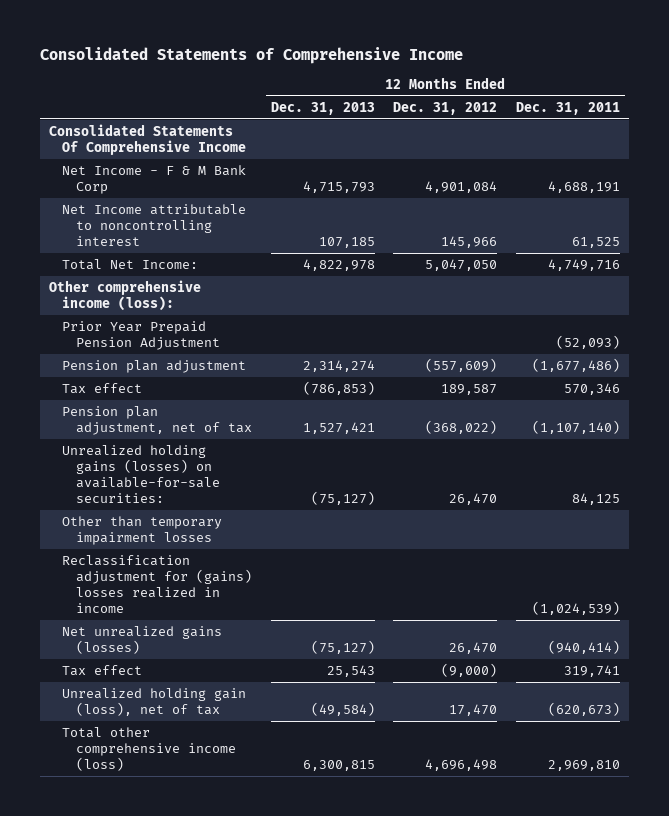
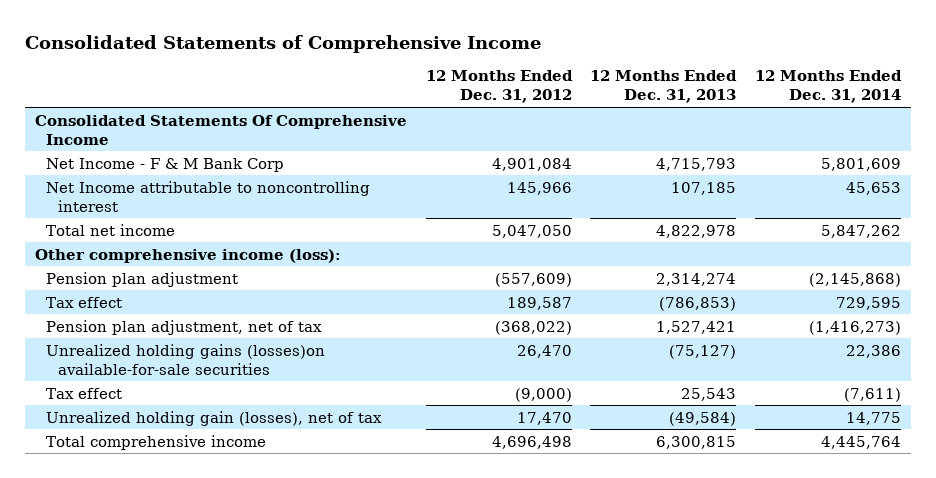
[515,101,620,115] Dec. 31, 2011 -> none
none -> [755,70,903,104] 12 Months Ended Dec. 31, 2014
[62,259,199,271] Total Net Income: -> [46,223,176,236] Total net income
[62,321,220,351] Prior Year Prepaid Pension Adjustment -> none
[62,516,223,546] Other than temporary impairment losses -> none
[62,555,252,614] Reclassification adjustment for (gains) losses realized in income -> none
[62,626,223,655] Net unrealized gains (losses) -> none
[62,445,220,504] Unrealized holding gains (losses) on available-for-sale securities: -> [46,343,326,375] Unrealized holding gains (losses)on available-for-sale securities
[62,688,247,717] Unrealized holding gain (loss), net of tax -> [46,410,383,426] Unrealized holding gain (losses), net of tax
[62,727,236,772] Total other comprehensive income (loss) -> [46,434,267,450] Total comprehensive income

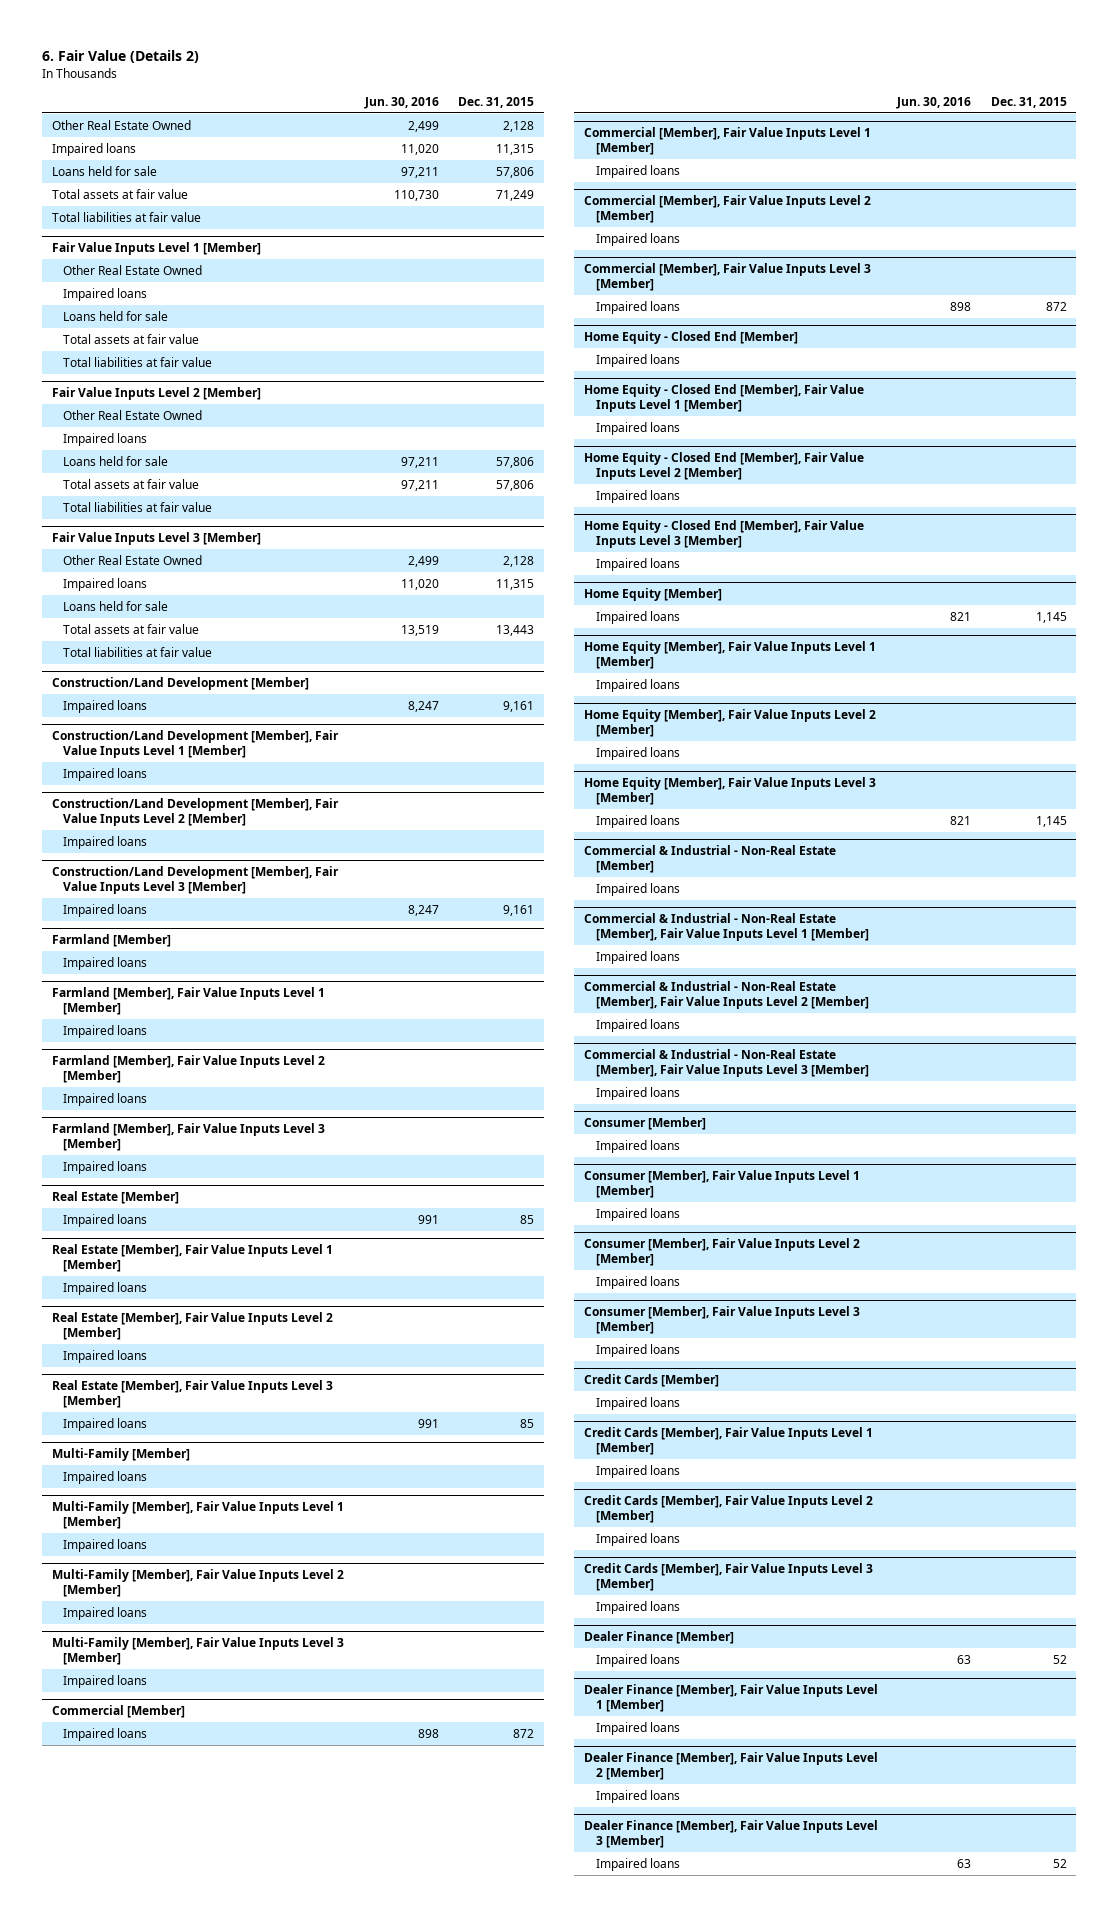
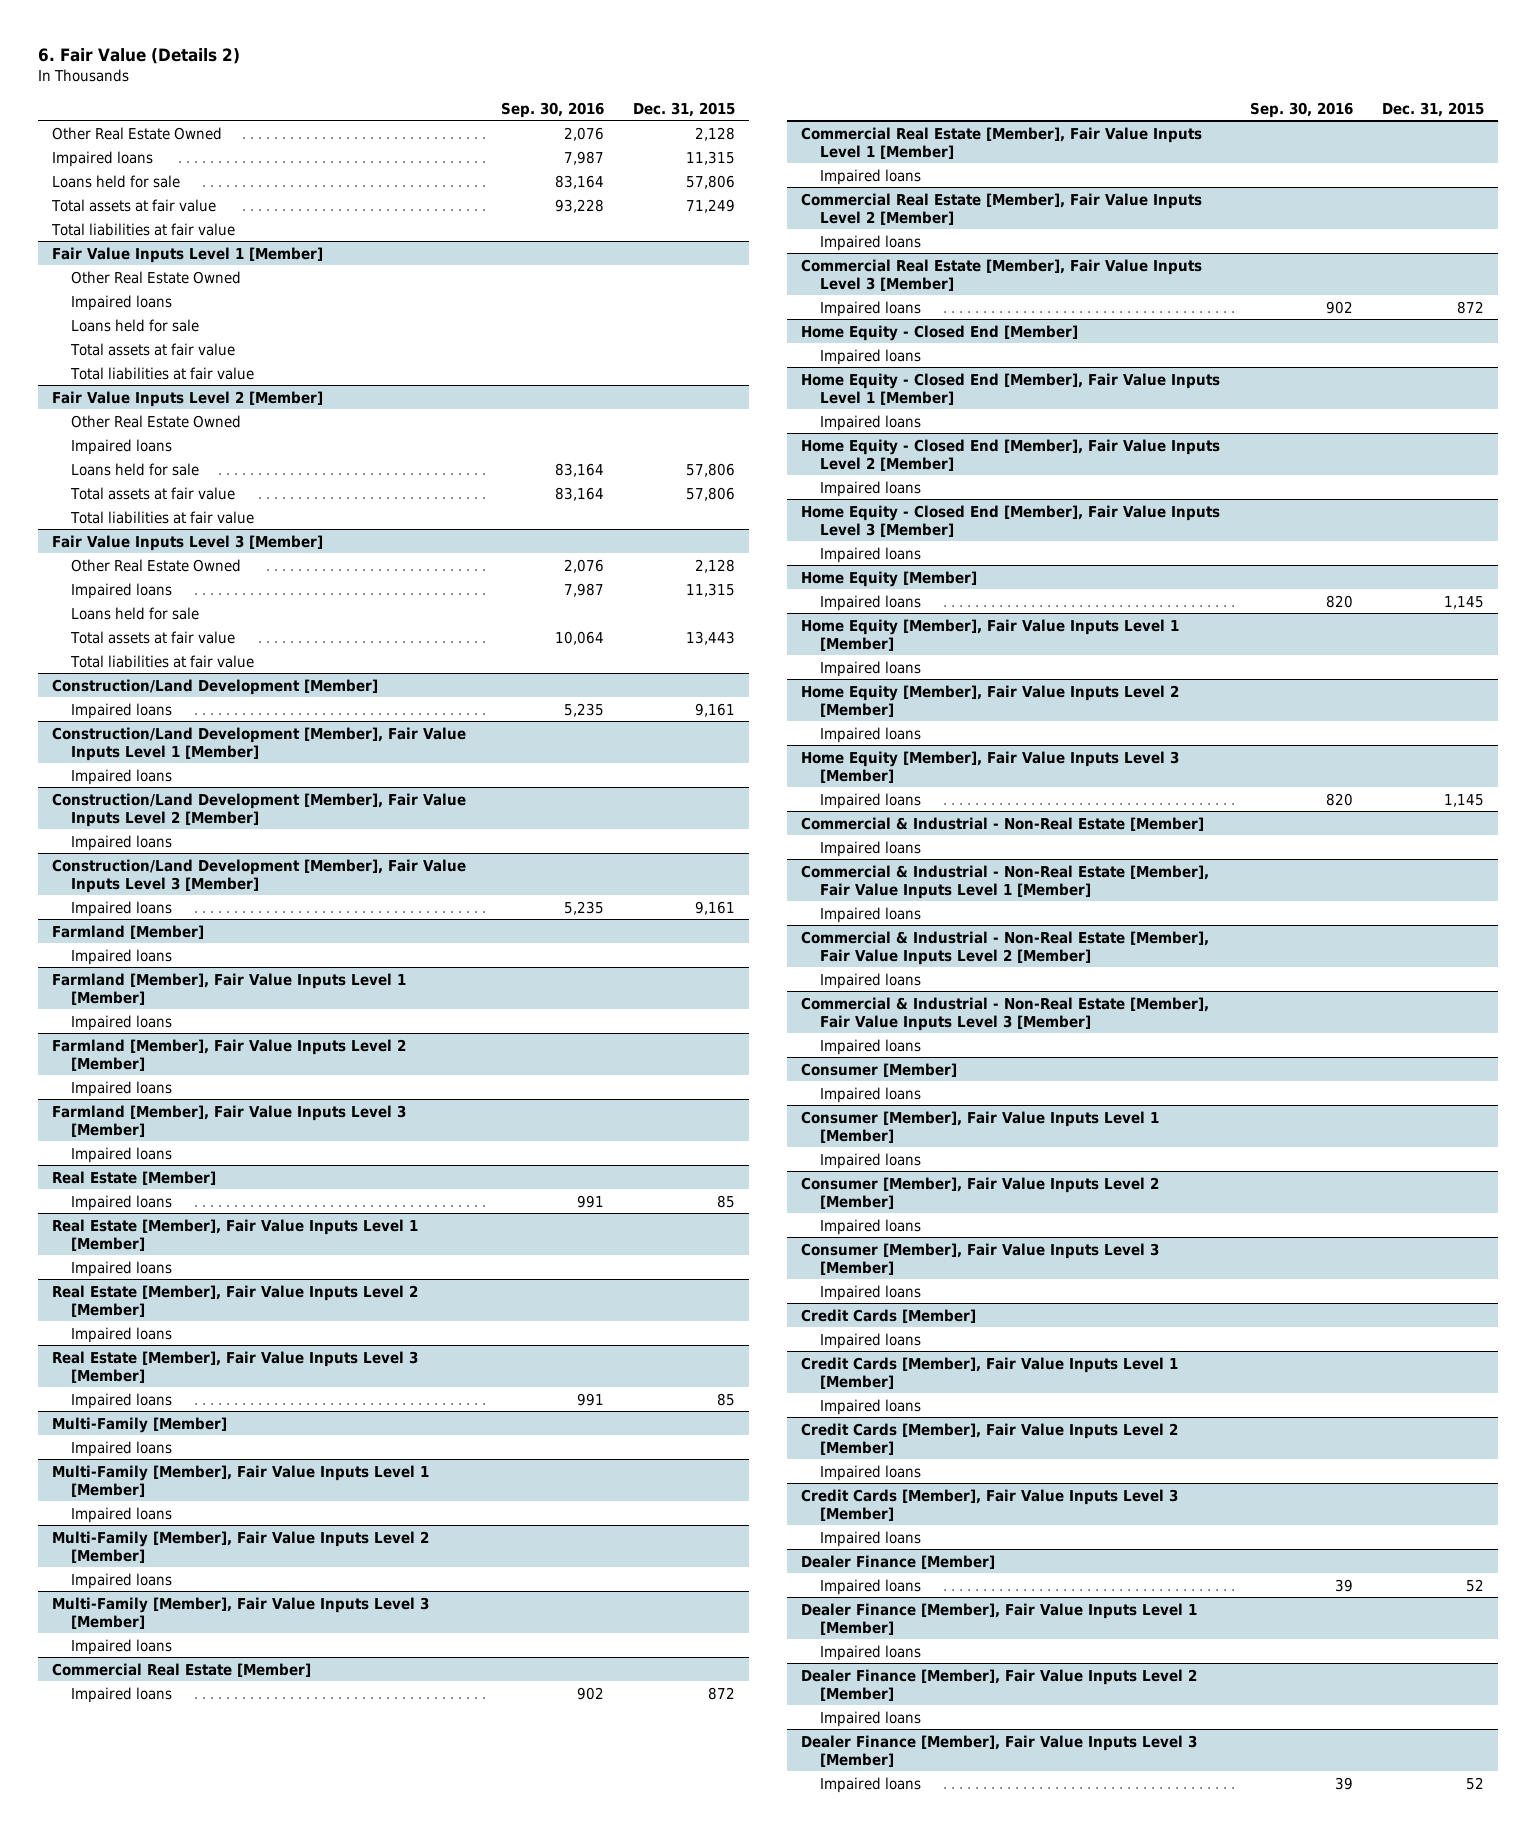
[363,96,439,109] Jun. 30, 2016 -> none
none -> [500,101,604,118] Sep. 30, 2016
[51,1705,185,1719] Commercial [Member] -> [52,1662,312,1677] Commercial Real Estate [Member]
[584,127,872,155] Commercial [Member], Fair Value Inputs Level 1 [Member] -> [801,126,1203,159] Commercial Real Estate [Member], Fair Value Inputs Level 1 [Member]
[584,195,872,223] Commercial [Member], Fair Value Inputs Level 2 [Member] -> [801,192,1203,225] Commercial Real Estate [Member], Fair Value Inputs Level 2 [Member]
[584,263,872,291] Commercial [Member], Fair Value Inputs Level 3 [Member] -> [801,258,1203,291] Commercial Real Estate [Member], Fair Value Inputs Level 3 [Member]

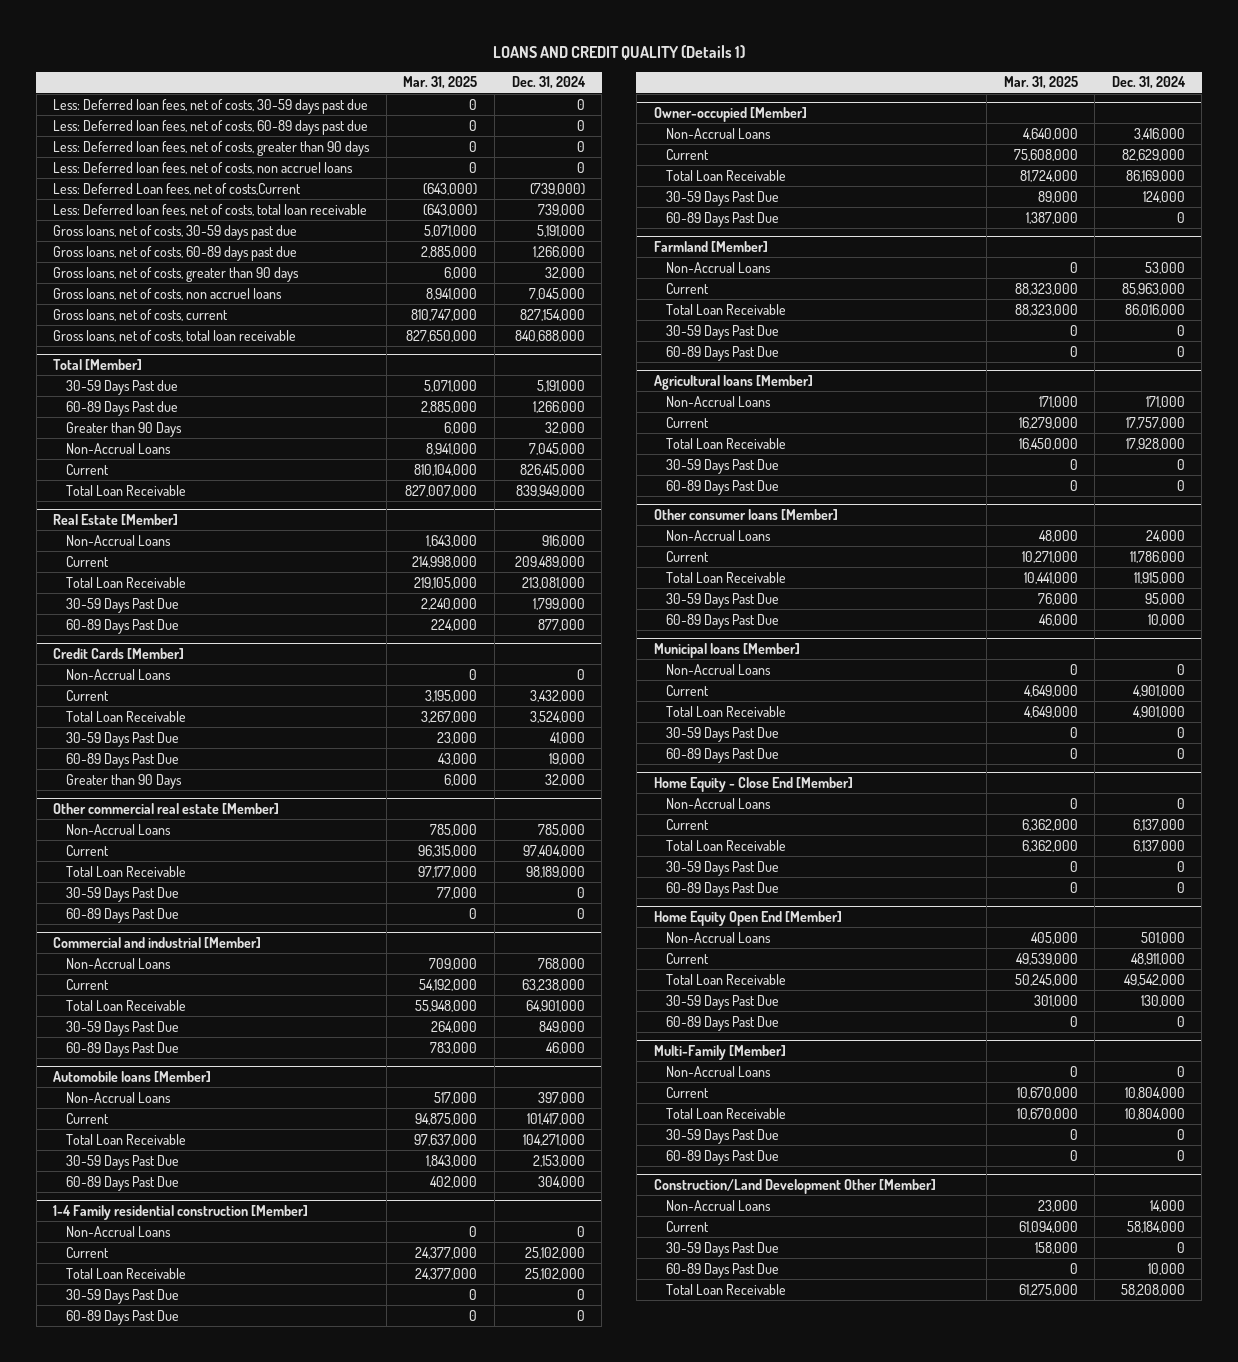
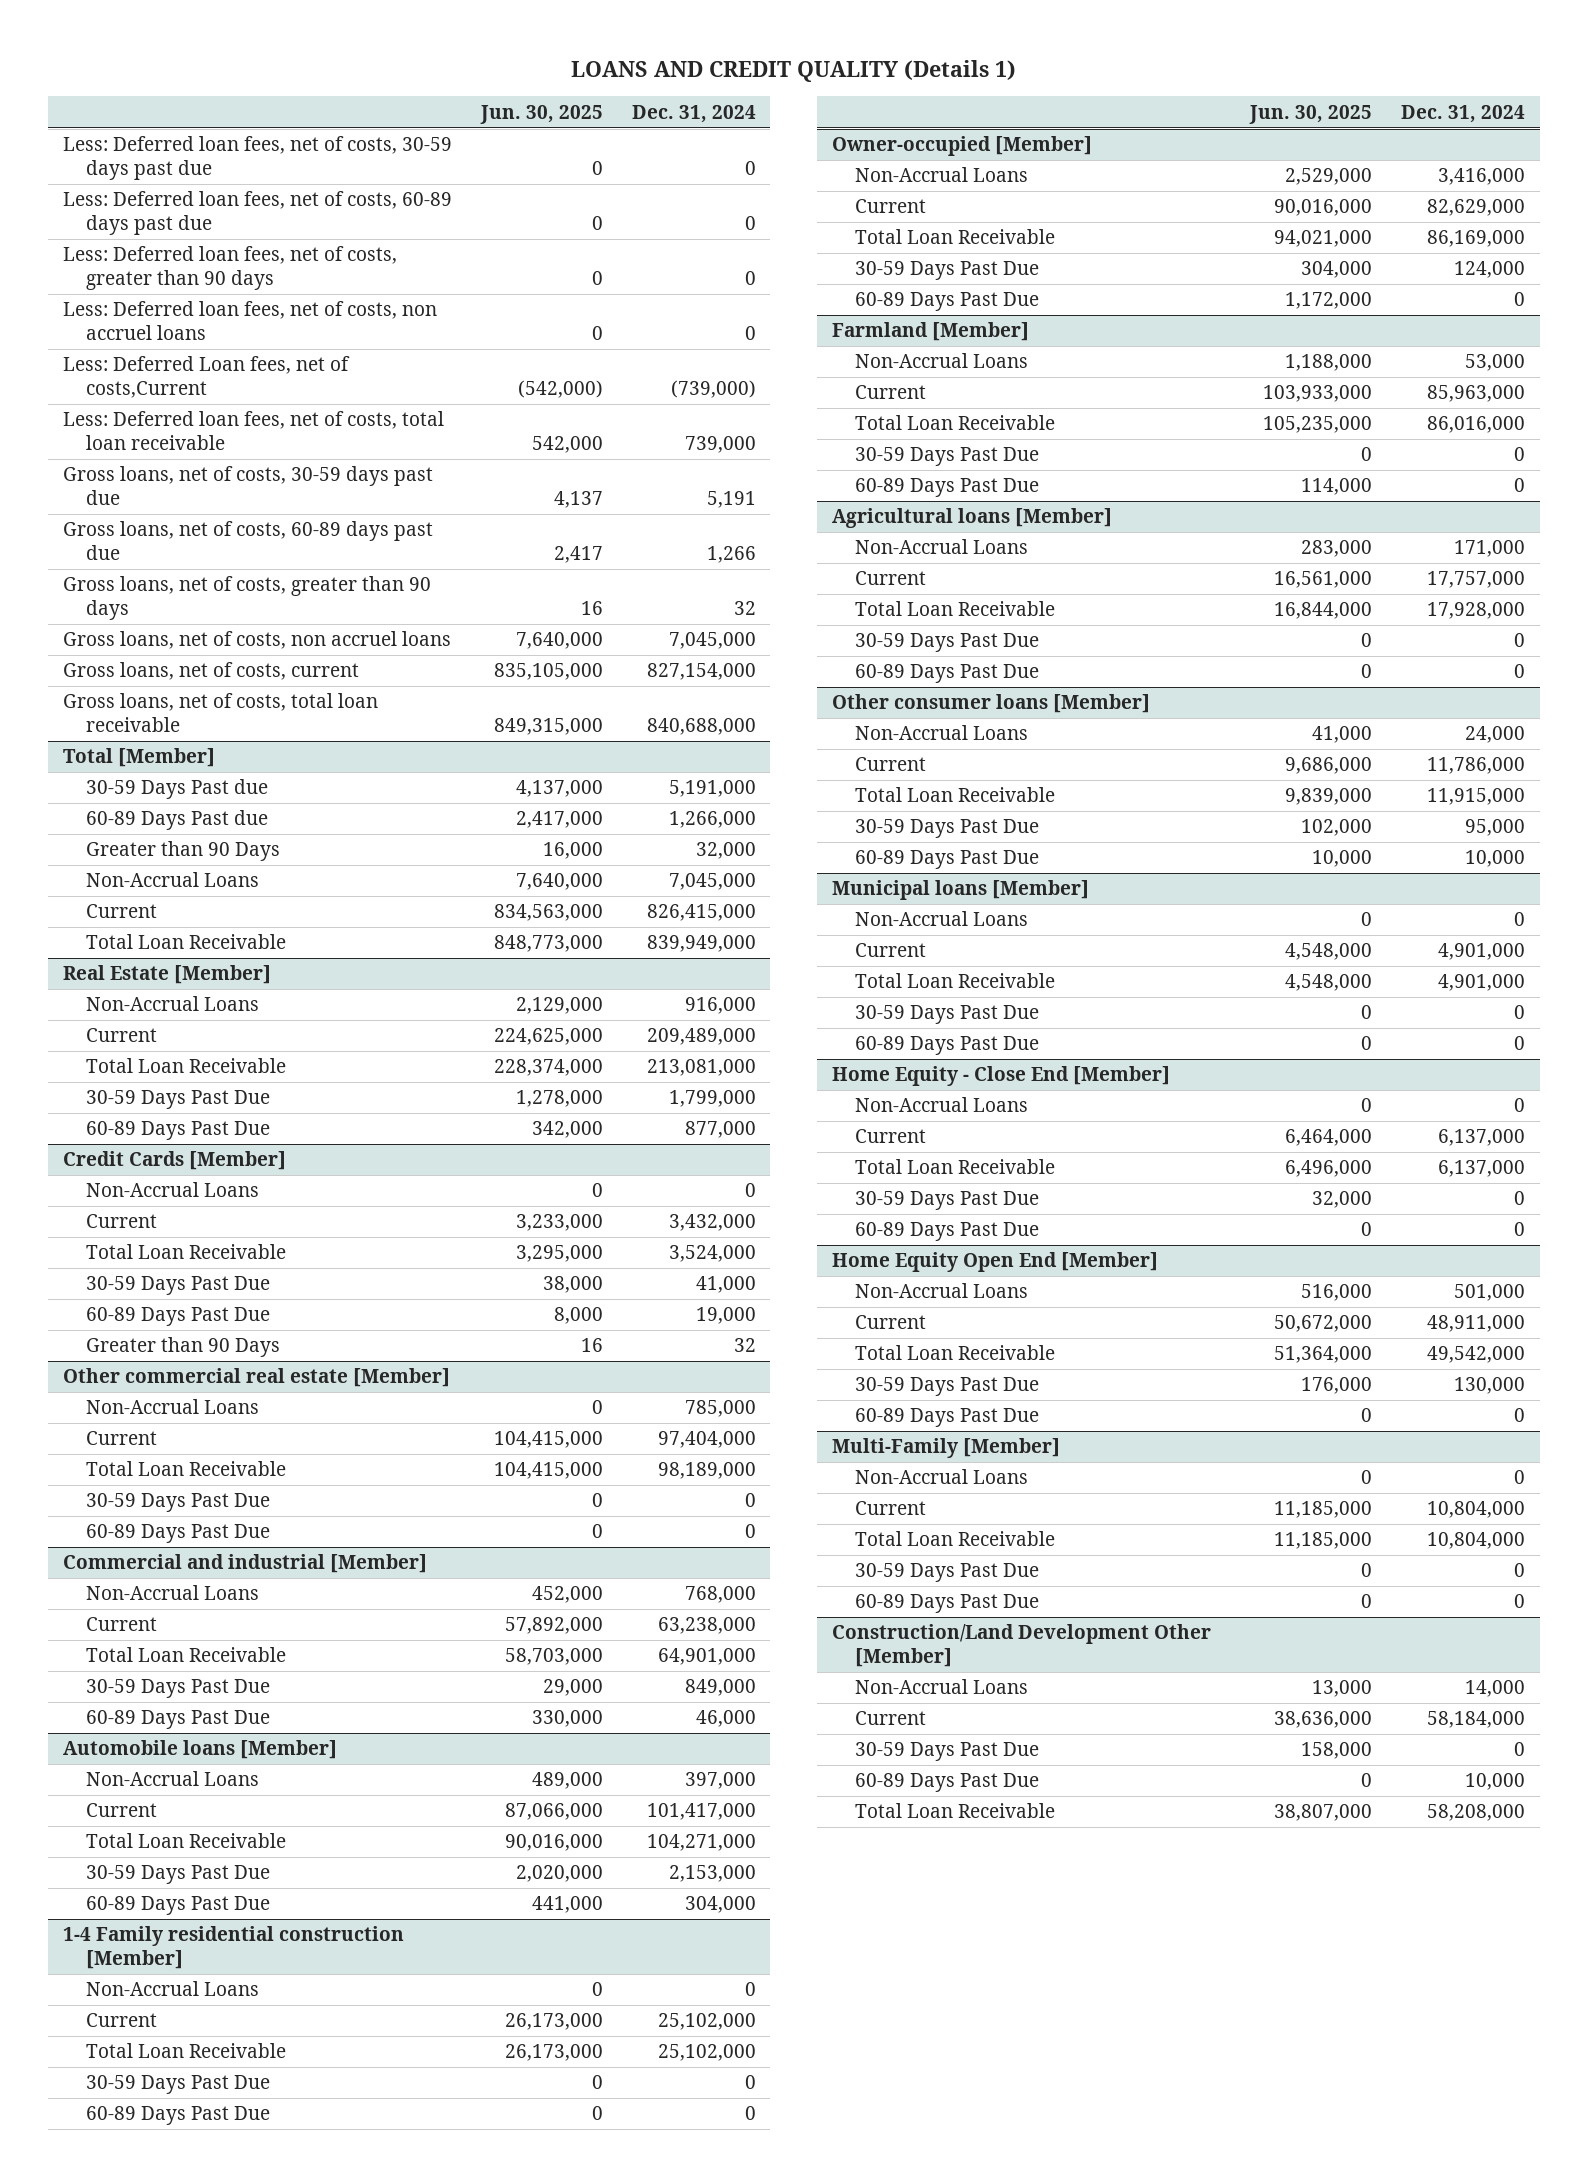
[403,76,478,90] Mar. 31, 2025 -> none
none -> [479,104,603,124] Jun. 30, 2025
[536,224,585,237] 5,191,000 -> [706,491,756,509] 5,191
[532,245,585,258] 1,266,000 -> [706,546,756,564] 1,266
[544,266,585,279] 32,000 -> [733,601,756,616] 32
[544,773,585,786] 32,000 -> [733,1338,756,1353] 32

